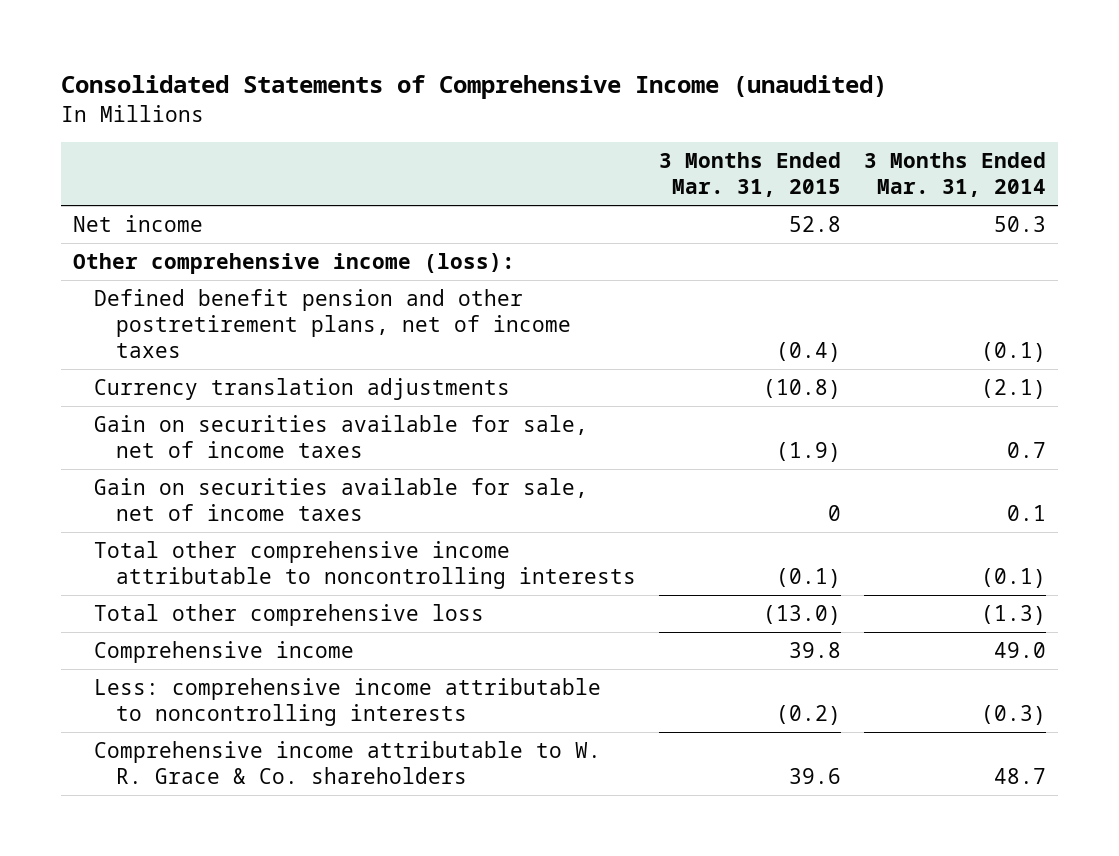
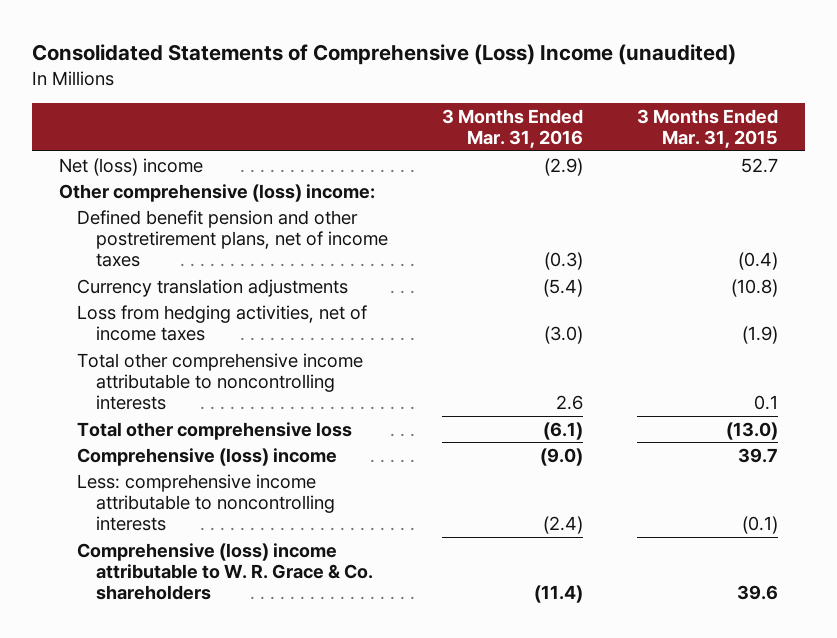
[61,75,888,100] Consolidated Statements of Comprehensive Income (unaudited) -> [31,43,736,65] Consolidated Statements of Comprehensive (Loss) Income (unaudited)
[864,152,1047,198] 3 Months Ended Mar. 31, 2014 -> none
none -> [442,108,584,148] 3 Months Ended Mar. 31, 2016
[72,214,203,232] Net income -> [58,157,203,176] Net (loss) income
[789,215,842,232] 52.8 -> [741,157,779,173] 52.7
[72,252,515,274] Other comprehensive income (loss): -> [58,183,375,202] Other comprehensive (loss) income:
[94,477,589,521] Gain on securities available for sale, net of income taxes -> none
[94,414,589,458] Gain on securities available for sale, net of income taxes -> [77,304,368,341] Loss from hedging activities, net of income taxes
[776,567,842,588] (0.1) -> [754,395,779,411] 0.1
[94,640,355,663] Comprehensive income -> [77,447,338,466] Comprehensive (loss) income
[789,641,842,658] 39.8 -> [738,447,779,463] 39.7
[776,704,842,725] (0.2) -> [742,516,779,535] (0.1)
[94,740,602,784] Comprehensive income attributable to W. R. Grace & Co. shareholders -> [77,542,374,601] Comprehensive (loss) income attributable to W. R. Grace & Co. shareholders

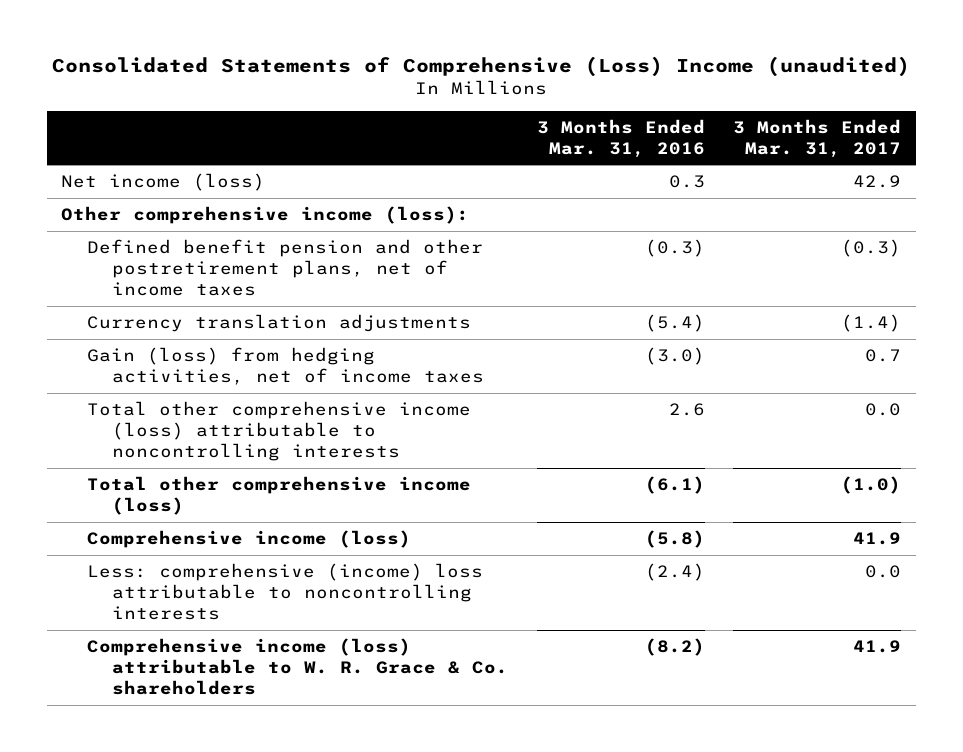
[637,108,779,148] 3 Months Ended Mar. 31, 2015 -> none
none -> [733,118,902,158] 3 Months Ended Mar. 31, 2017
[58,157,203,176] Net (loss) income -> [61,173,266,192] Net income (loss)
[544,157,584,176] (2.9) -> [668,175,705,189] 0.3
[58,183,375,202] Other comprehensive (loss) income: -> [61,206,470,225] Other comprehensive income (loss):
[77,304,368,341] Loss from hedging activities, net of income taxes -> [86,347,484,386] Gain (loss) from hedging activities, net of income taxes
[77,352,364,411] Total other comprehensive income attributable to noncontrolling interests -> [86,401,471,462] Total other comprehensive income (loss) attributable to noncontrolling interests
[77,421,353,440] Total other comprehensive loss -> [86,476,471,516] Total other comprehensive income (loss)
[77,447,338,466] Comprehensive (loss) income -> [86,530,411,549] Comprehensive income (loss)
[540,447,584,466] (9.0) -> [644,530,705,549] (5.8)
[77,473,336,532] Less: comprehensive income attributable to noncontrolling interests -> [86,563,483,621] Less: comprehensive (income) loss attributable to noncontrolling interests
[77,542,374,601] Comprehensive (loss) income attributable to W. R. Grace & Co. shareholders -> [86,638,508,696] Comprehensive income (loss) attributable to W. R. Grace & Co. shareholders
[534,585,584,604] (11.4) -> [644,638,705,657] (8.2)

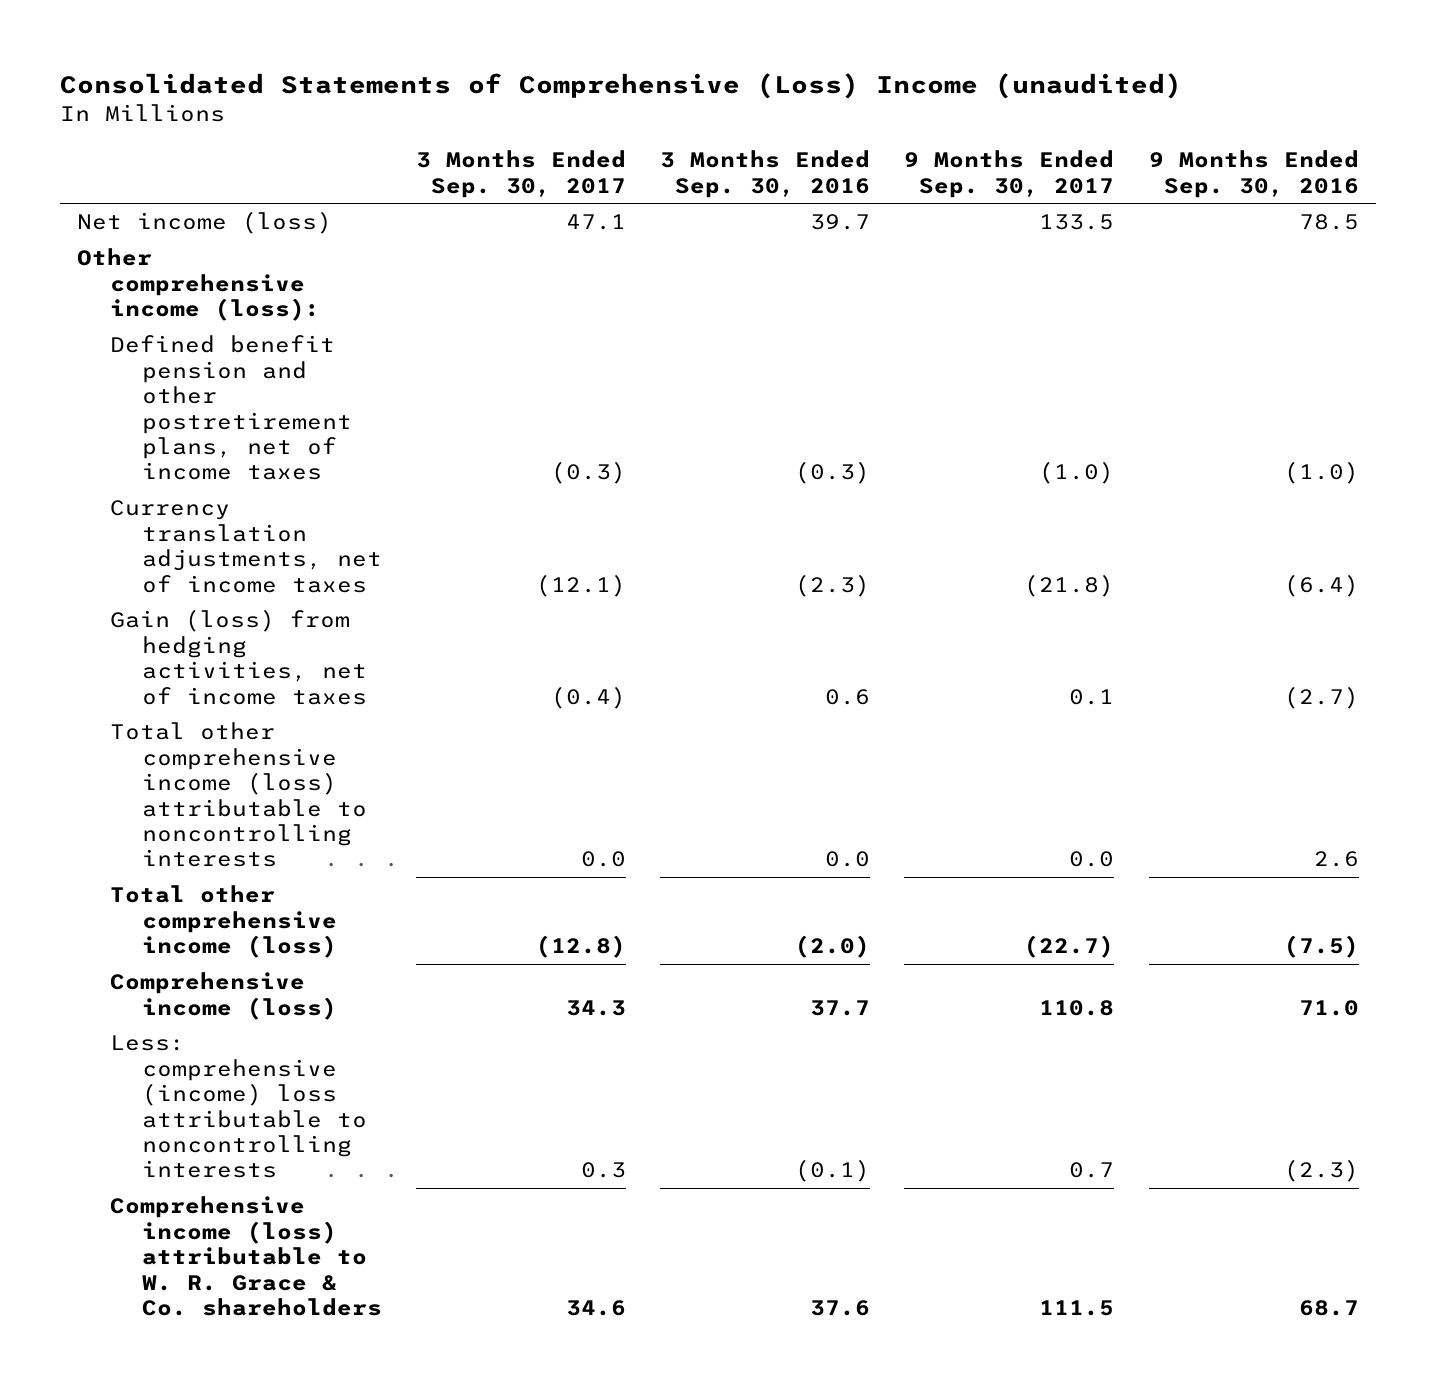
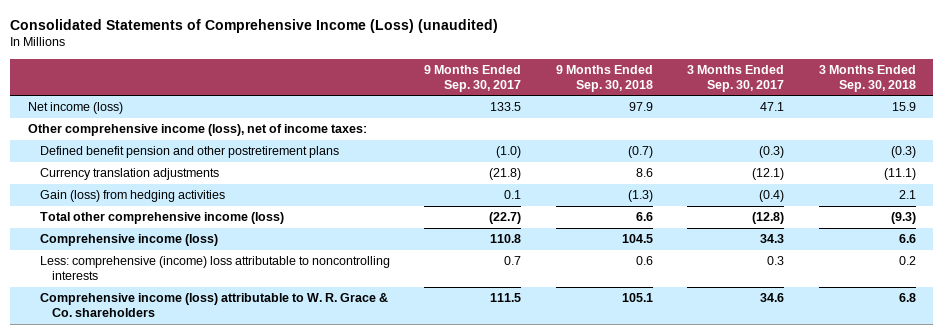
[60,72,1183,99] Consolidated Statements of Comprehensive (Loss) Income (unaudited) -> [10,18,499,33] Consolidated Statements of Comprehensive Income (Loss) (unaudited)
[660,150,871,198] 3 Months Ended Sep. 30, 2016 -> none
[1148,150,1359,198] 9 Months Ended Sep. 30, 2016 -> none
none -> [555,64,653,92] 9 Months Ended Sep. 30, 2018
none -> [818,64,916,92] 3 Months Ended Sep. 30, 2018
[109,722,367,868] Total other comprehensive income (loss) attributable to noncontrolling interests -> none
[77,248,320,322] Other comprehensive income (loss): -> [27,124,367,137] Other comprehensive income (loss), net of income taxes:
[109,335,352,481] Defined benefit pension and other postretirement plans, net of income taxes -> [39,146,339,159] Defined benefit pension and other postretirement plans
[109,500,382,593] Currency translation adjustments, net of income taxes -> [39,168,219,181] Currency translation adjustments
[109,609,367,705] Gain (loss) from hedging activities, net of income taxes -> [39,190,225,203] Gain (loss) from hedging activities

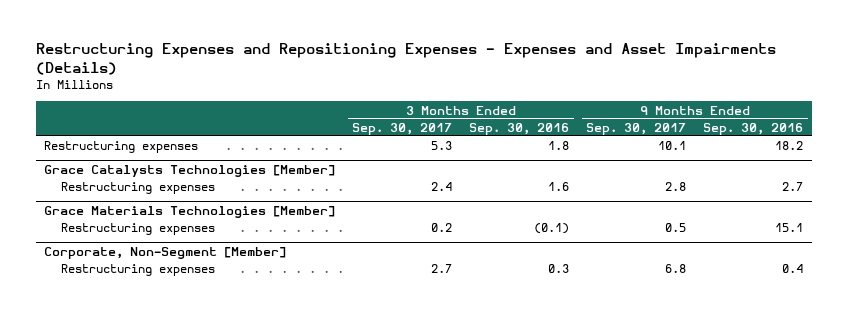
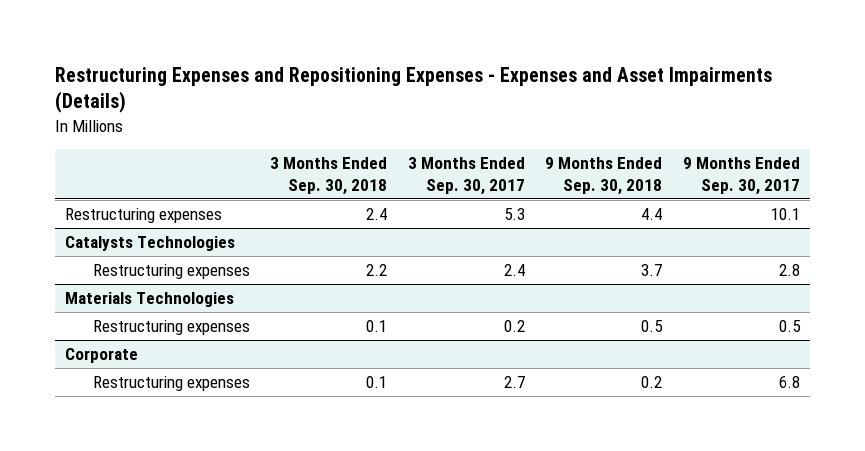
[469,122,570,135] Sep. 30, 2016 -> none
[703,122,804,135] Sep. 30, 2016 -> none
none -> [270,156,388,195] 3 Months Ended Sep. 30, 2018
none -> [545,156,663,195] 9 Months Ended Sep. 30, 2018
[44,165,336,178] Grace Catalysts Technologies [Member] -> [65,235,236,251] Catalysts Technologies
[44,206,336,219] Grace Materials Technologies [Member] -> [65,291,235,307] Materials Technologies
[44,247,287,260] Corporate, Non-Segment [Member] -> [65,347,139,363] Corporate

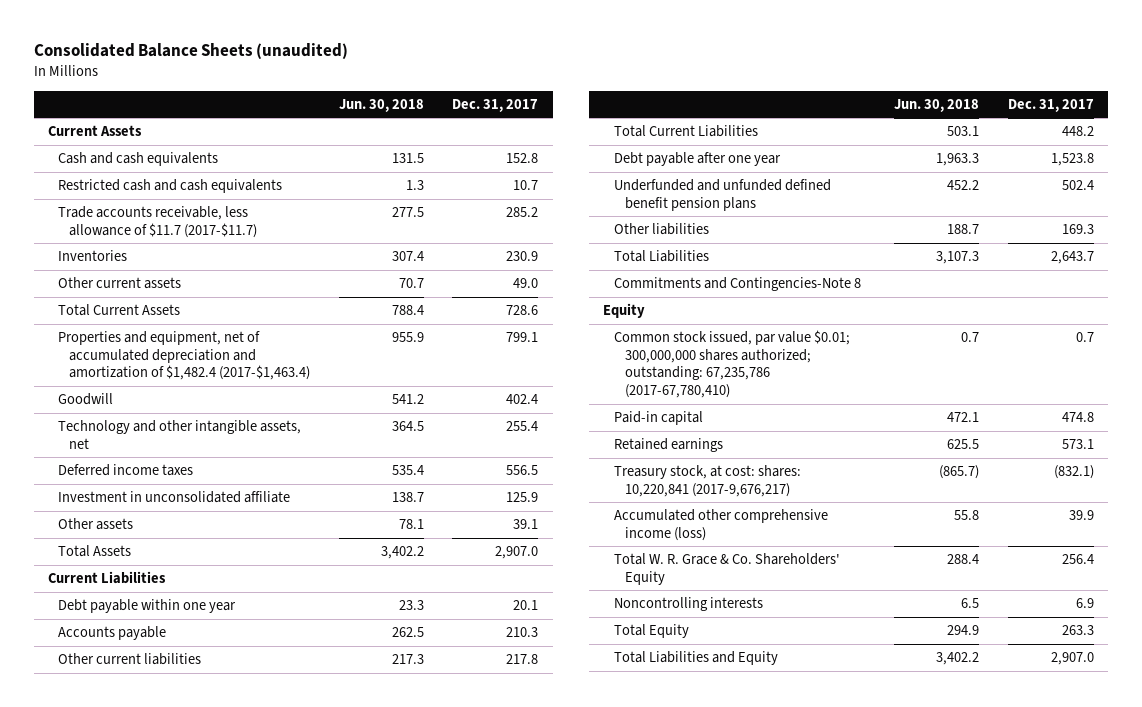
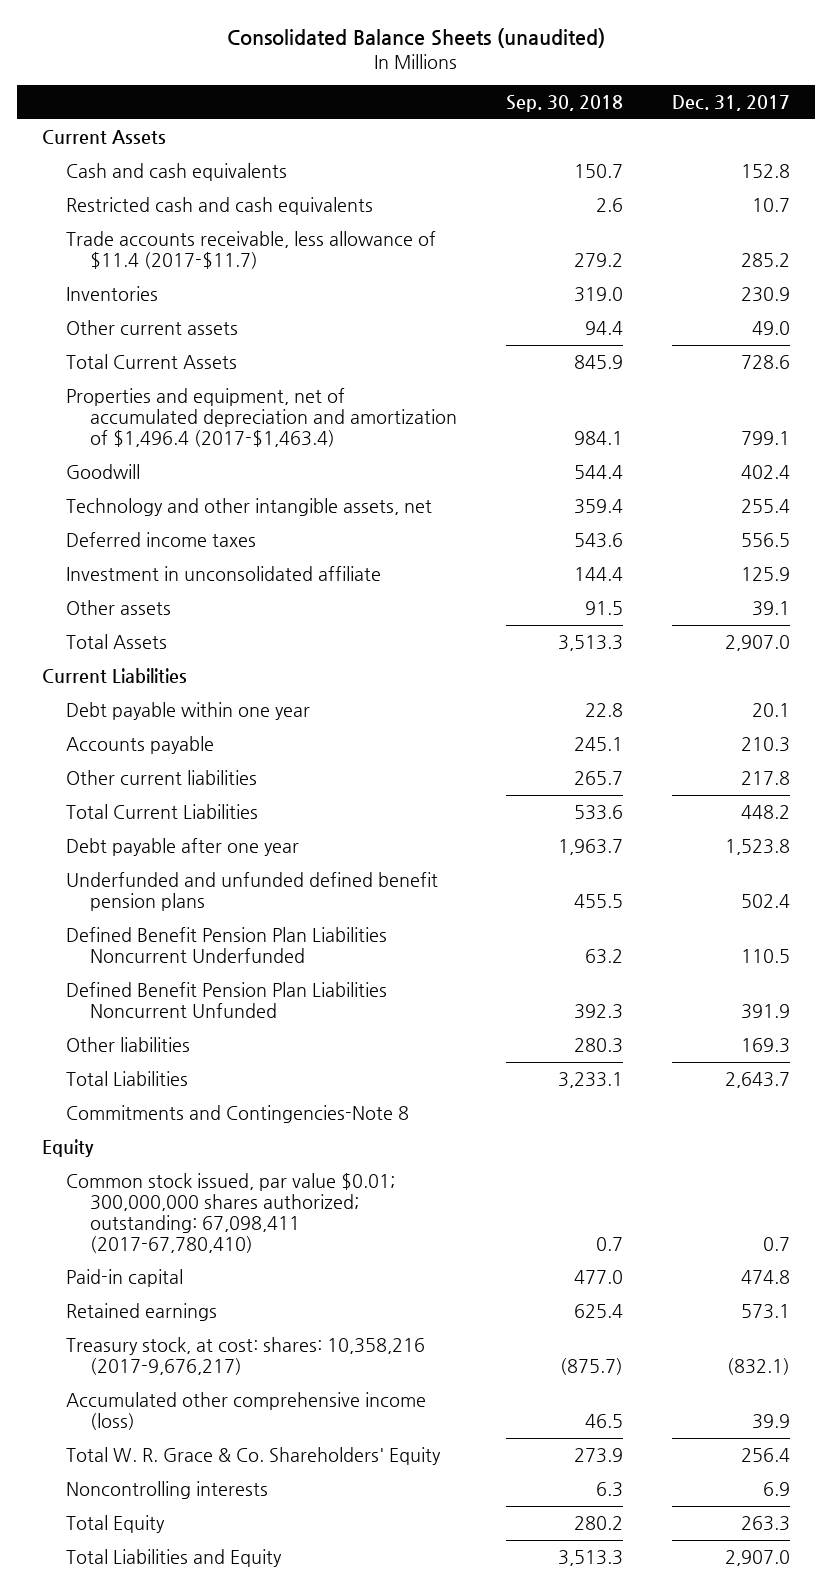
[338,98,424,112] Jun. 30, 2018 -> none
none -> [506,95,624,113] Sep. 30, 2018
[58,206,258,238] Trade accounts receivable, less allowance of $11.7 (2017-$11.7) -> [66,230,437,269] Trade accounts receivable, less allowance of $11.4 (2017-$11.7)
[58,331,311,381] Properties and equipment, net of accumulated depreciation and amortization of $1,482.4 (2017-$1,463.4) -> [66,387,458,447] Properties and equipment, net of accumulated depreciation and amortization of $1,496.4 (2017-$1,463.4)
none -> [66,926,388,963] Defined Benefit Pension Plan Liabilities Noncurrent Underfunded
none -> [66,981,388,1018] Defined Benefit Pension Plan Liabilities Noncurrent Unfunded
[614,330,851,398] Common stock issued, par value $0.01; 300,000,000 shares authorized; outstanding: 67,235,786 (2017-67,780,410) -> [66,1172,396,1253] Common stock issued, par value $0.01; 300,000,000 shares authorized; outstanding: 67,098,411 (2017-67,780,410)
[614,465,802,497] Treasury stock, at cost: shares: 10,220,841 (2017-9,676,217) -> [66,1336,426,1375] Treasury stock, at cost: shares: 10,358,216 (2017-9,676,217)

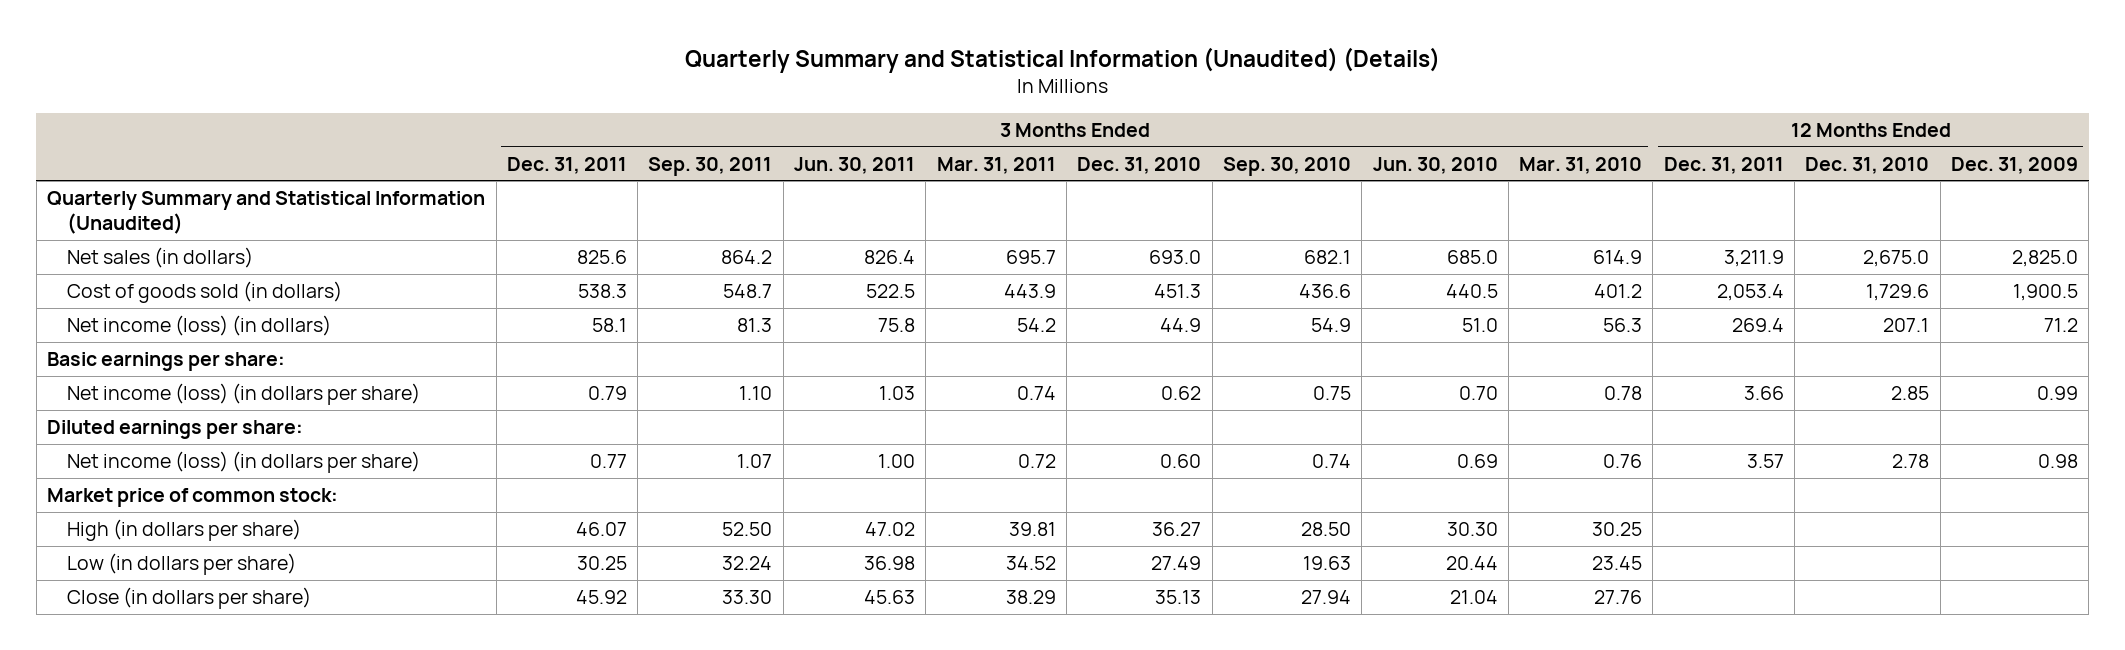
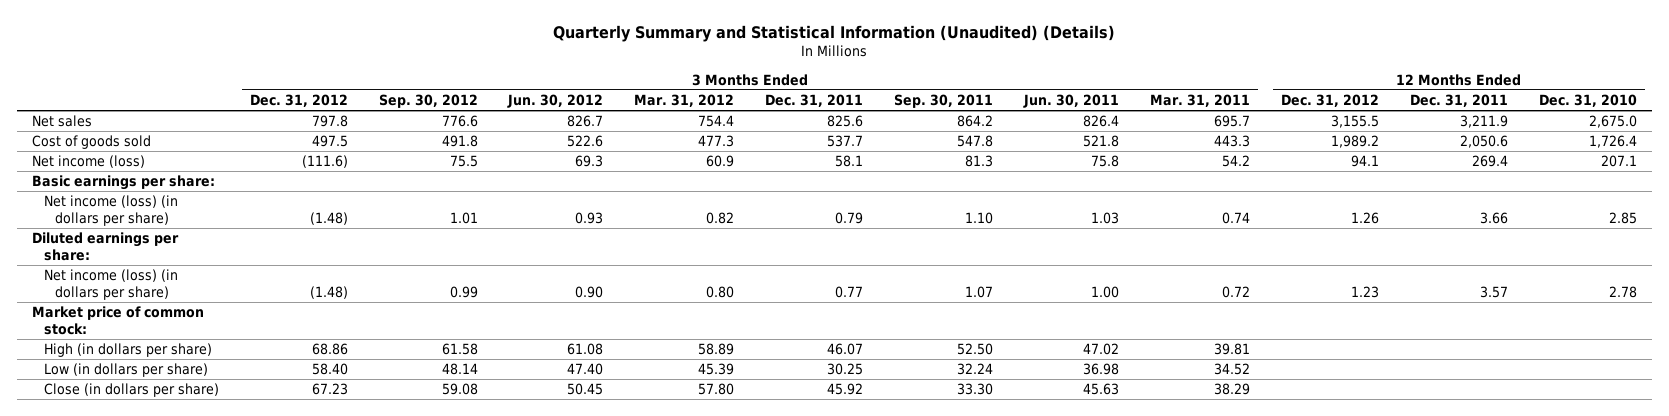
[1077,156,1202,174] Dec. 31, 2010 -> none
[1222,156,1351,176] Sep. 30, 2010 -> none
[1372,156,1498,174] Jun. 30, 2010 -> none
[1519,156,1643,174] Mar. 31, 2010 -> none
[1950,156,2078,174] Dec. 31, 2009 -> none
none -> [249,93,348,107] Dec. 31, 2012
none -> [378,93,478,108] Sep. 30, 2012
none -> [507,93,604,108] Jun. 30, 2012
none -> [634,93,735,107] Mar. 31, 2012
none -> [1281,93,1380,107] Dec. 31, 2012
[47,191,486,235] Quarterly Summary and Statistical Information (Unaudited) -> none
[66,247,253,269] Net sales (in dollars) -> [31,115,92,128] Net sales
[66,281,342,304] Cost of goods sold (in dollars) -> [31,135,151,150] Cost of goods sold
[577,284,627,299] 538.3 -> [827,135,864,148] 537.7
[723,284,773,299] 548.7 -> [957,135,994,148] 547.8
[866,284,916,299] 522.5 -> [1083,135,1120,148] 521.8
[1003,284,1056,299] 443.9 -> [1214,135,1251,148] 443.3
[1716,284,1784,302] 2,053.4 -> [1459,135,1508,149] 2,050.6
[1866,284,1930,302] 1,729.6 -> [1588,135,1637,149] 1,726.4
[66,315,331,337] Net income (loss) (in dollars) -> [31,155,145,169] Net income (loss)

